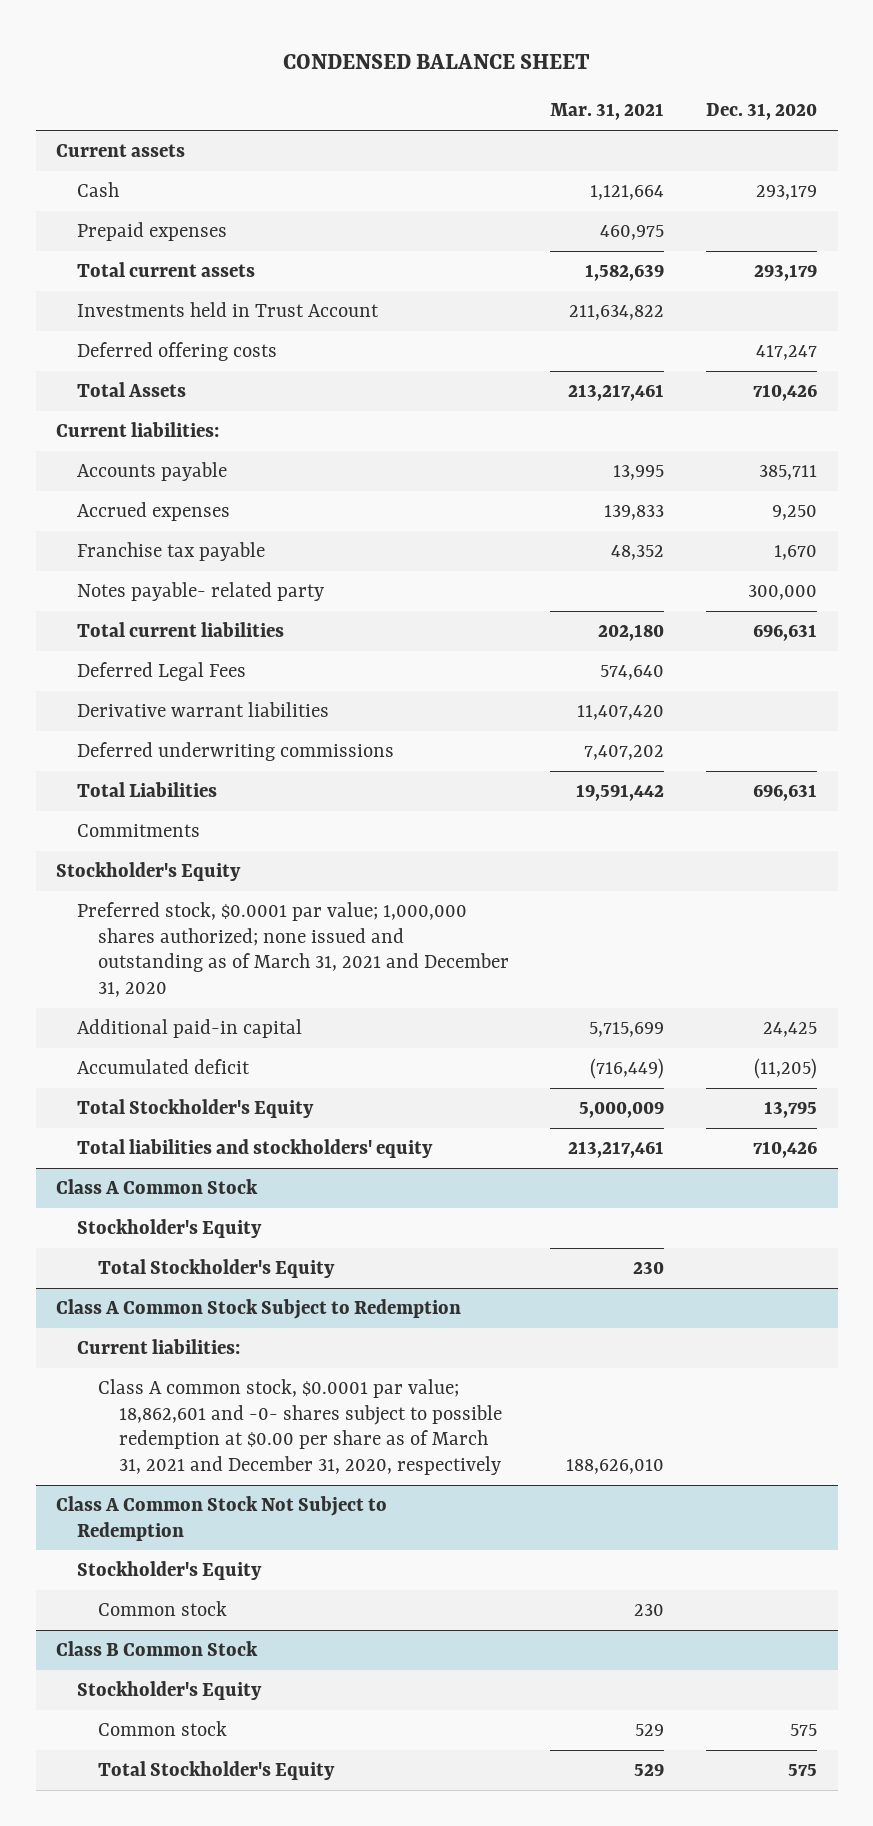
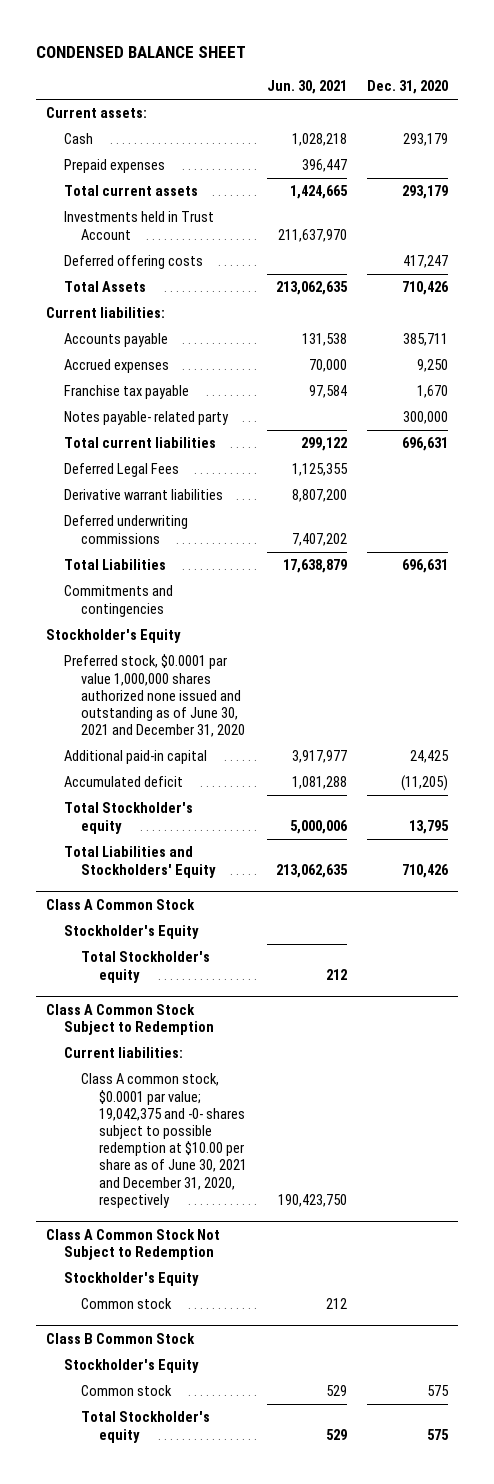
[550,103,665,121] Mar. 31, 2021 -> none
none -> [267,80,348,95] Jun. 30, 2021
[56,143,186,157] Current assets -> [45,107,147,119] Current assets:
[77,823,201,837] Commitments -> [63,585,173,617] Commitments and contingencies
[77,901,509,997] Preferred stock, $0.0001 par value; 1,000,000 shares authorized; none issued and outstanding as of March 31, 2021 and December 31, 2020 -> [63,654,246,738] Preferred stock, $0.0001 par value 1,000,000 shares authorized none issued and outstanding as of June 30, 2021 and December 31, 2020
[77,1098,315,1118] Total Stockholder's Equity -> [63,802,193,834] Total Stockholder's equity
[77,1138,434,1158] Total liabilities and stockholders' equity -> [63,846,217,878] Total Liabilities and Stockholders' Equity
[97,1258,335,1278] Total Stockholder's Equity -> [81,951,211,983] Total Stockholder's equity
[97,1378,502,1475] Class A common stock, $0.0001 par value; 18,862,601 and -0- shares subject to possible redemption at $0.00 per share as of March 31, 2021 and December 31, 2020, respectively -> [81,1073,248,1208] Class A common stock, $0.0001 par value; 19,042,375 and -0- shares subject to possible redemption at $10.00 per share as of June 30, 2021 and December 31, 2020, respectively
[97,1760,335,1780] Total Stockholder's Equity -> [81,1411,211,1443] Total Stockholder's equity

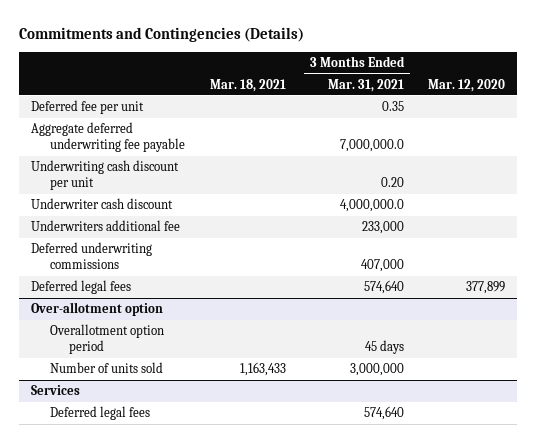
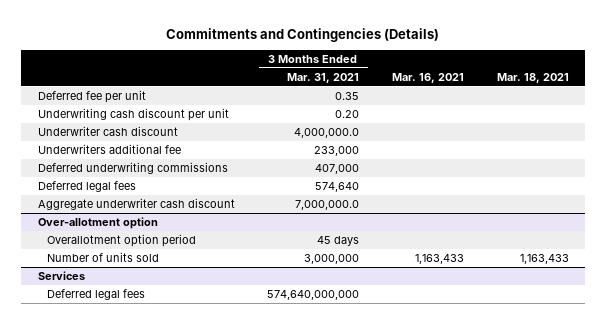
[428,78,506,92] Mar. 12, 2020 -> none
none -> [392,72,465,83] Mar. 16, 2021
[30,122,186,153] Aggregate deferred underwriting fee payable -> none
none -> [37,198,235,211] Aggregate underwriter cash discount
[363,406,404,421] 574,640 -> [267,290,360,301] 574,640,000,000

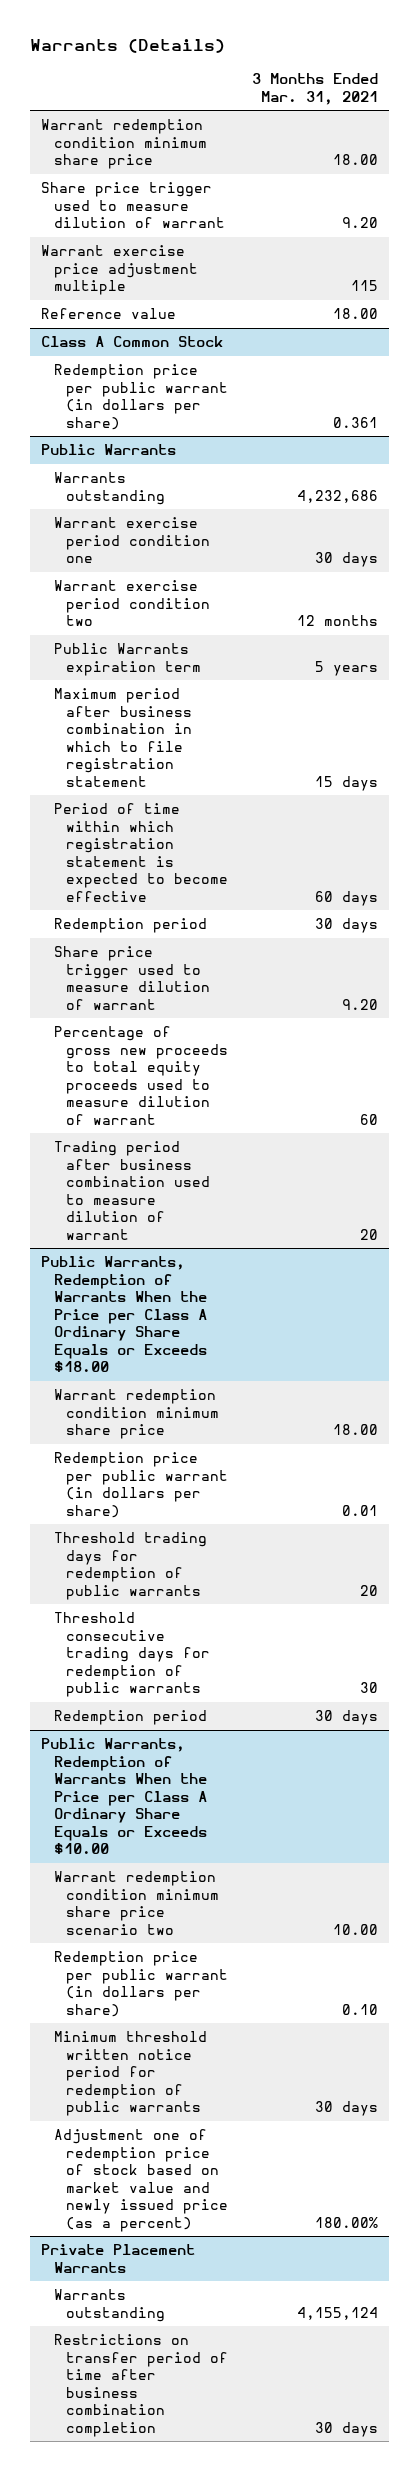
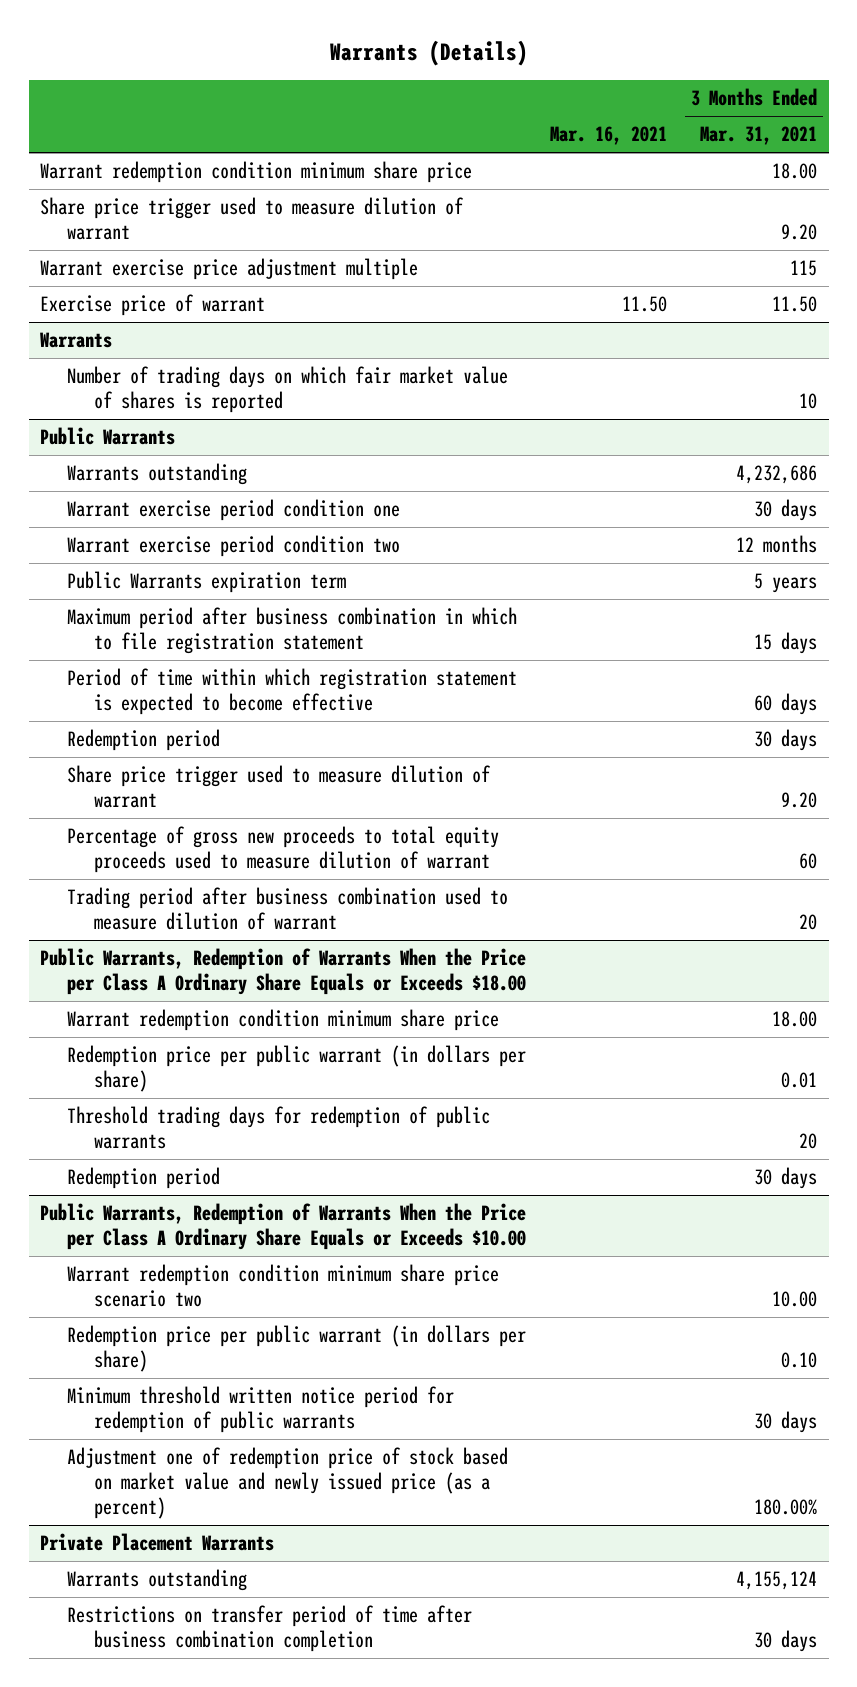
none -> [550,126,668,146] Mar. 16, 2021
[41,308,177,320] Reference value -> none
[41,336,224,348] Class A Common Stock -> none
[53,364,229,430] Redemption price per public warrant (in dollars per share) -> none
none -> [40,294,266,317] Exercise price of warrant
none -> [40,332,113,349] Warrants
none -> [67,366,509,414] Number of trading days on which fair market value of shares is reported
[53,1612,211,1698] Threshold consecutive trading days for redemption of public warrants -> none

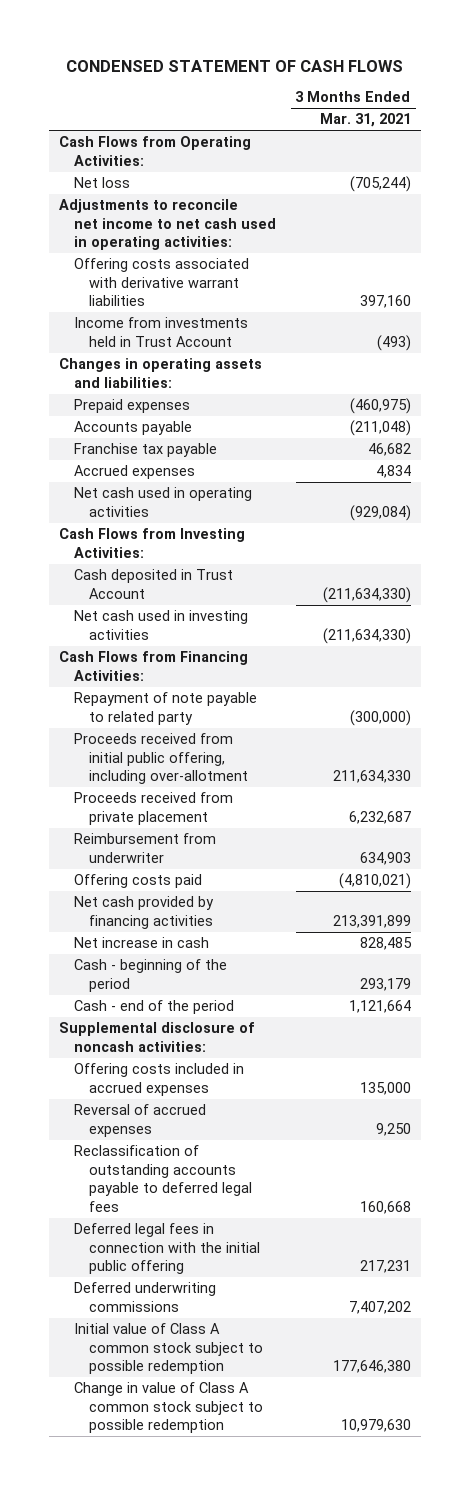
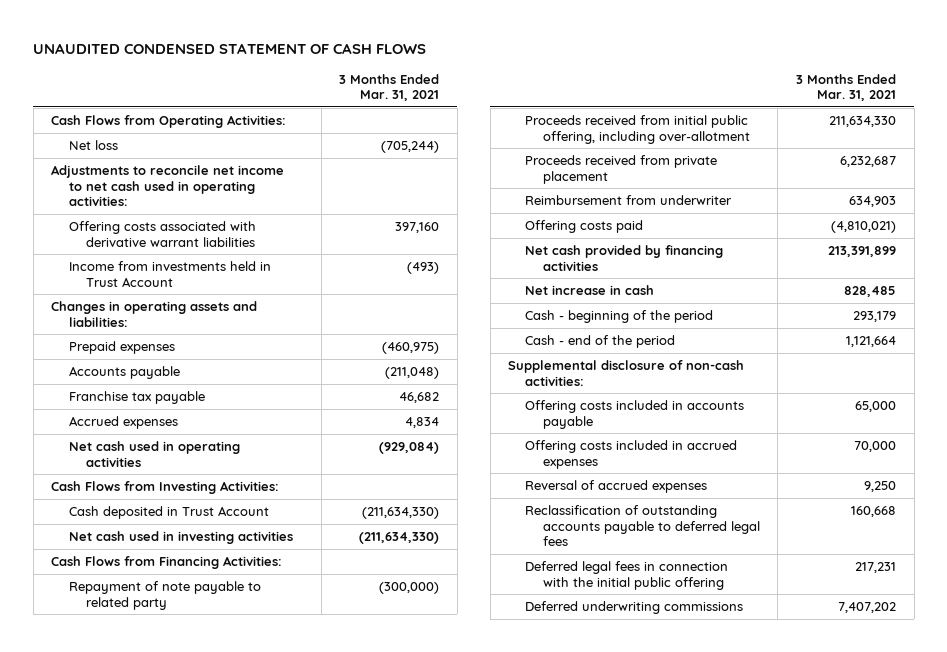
[65,59,403,72] CONDENSED STATEMENT OF CASH FLOWS -> [33,42,427,54] UNAUDITED CONDENSED STATEMENT OF CASH FLOWS
[59,1022,256,1052] Supplemental disclosure of noncash activities: -> [508,360,745,386] Supplemental disclosure of non-cash activities:
none -> [525,400,745,429] Offering costs included in accounts payable
[359,1081,411,1095] 135,000 -> [854,441,897,453] 70,000
[73,1323,263,1375] Initial value of Class A common stock subject to possible redemption -> none
[73,1382,263,1434] Change in value of Class A common stock subject to possible redemption -> none

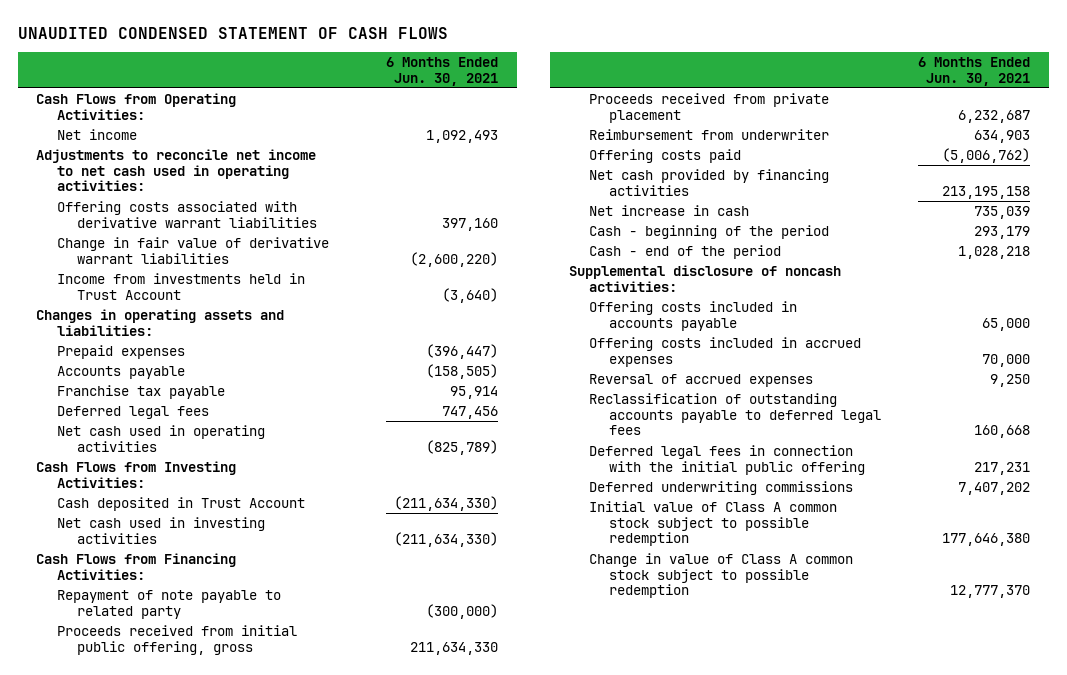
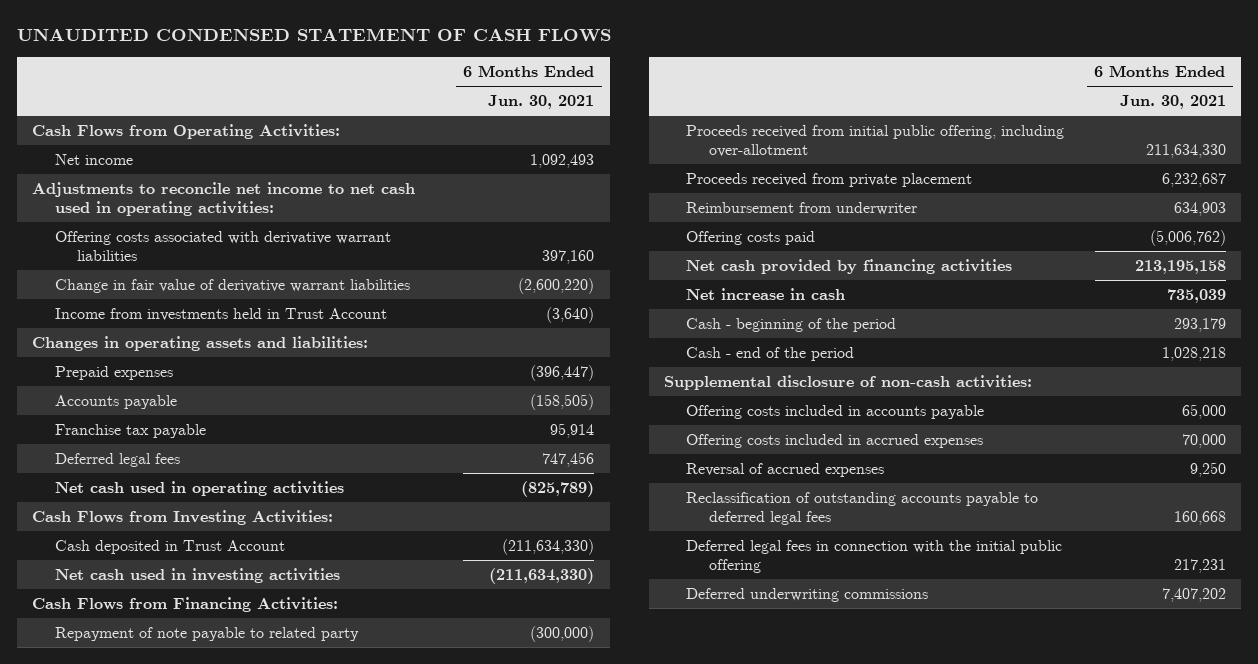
[56,624,297,655] Proceeds received from initial public offering, gross -> [686,124,1065,157] Proceeds received from initial public offering, including over-allotment
[568,264,841,292] Supplemental disclosure of noncash activities: -> [663,374,1032,390] Supplemental disclosure of non-cash activities:
[588,500,837,547] Initial value of Class A common stock subject to possible redemption -> none
[588,552,853,599] Change in value of Class A common stock subject to possible redemption -> none

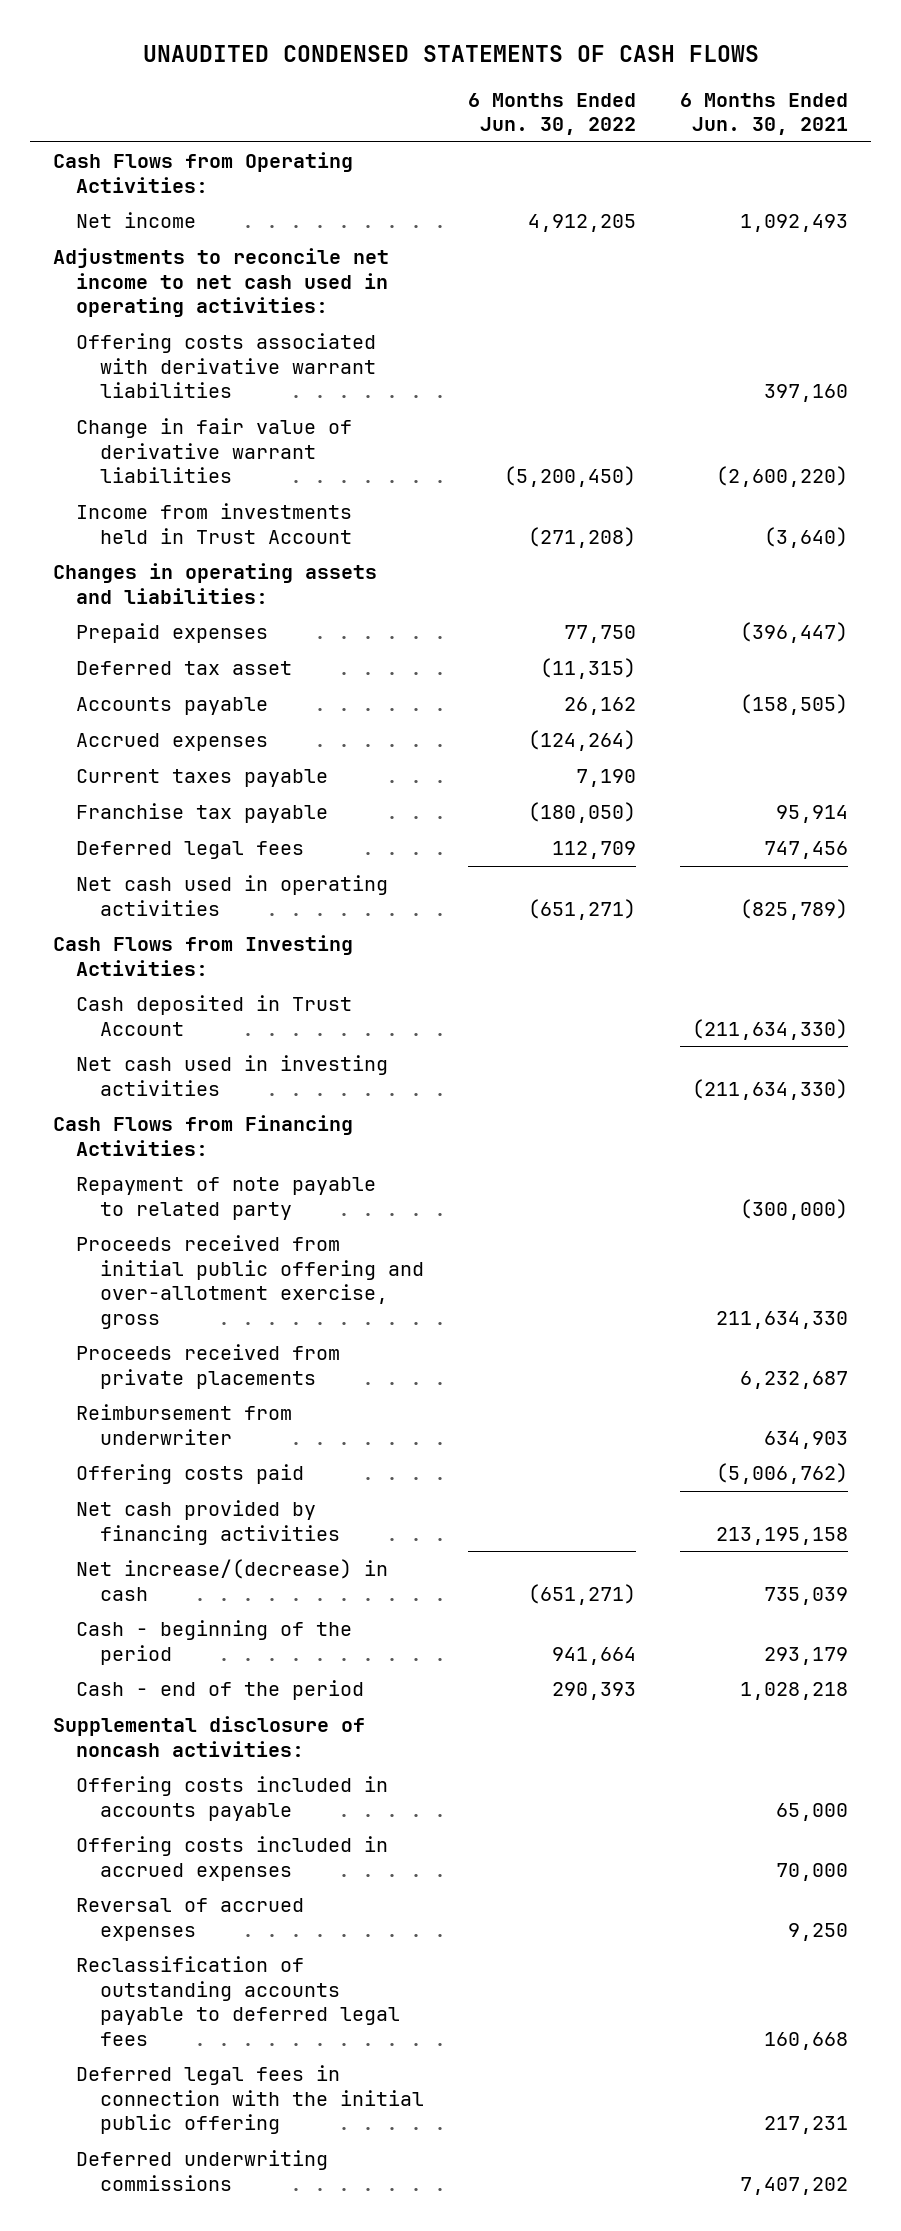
[17,28,612,43] UNAUDITED CONDENSED STATEMENT OF CASH FLOWS -> [142,44,759,62] UNAUDITED CONDENSED STATEMENTS OF CASH FLOWS
none -> [468,93,637,136] 6 Months Ended Jun. 30, 2022
none -> [76,661,293,676] Deferred tax asset
none -> [76,733,269,752] Accrued expenses
none -> [76,769,329,788] Current taxes payable
[686,124,1065,157] Proceeds received from initial public offering, including over-allotment -> [76,1235,424,1329] Proceeds received from initial public offering and over-allotment exercise, gross
[686,172,973,187] Proceeds received from private placement -> [76,1344,341,1389] Proceeds received from private placements
[686,287,846,300] Net increase in cash -> [76,1559,389,1601] Net increase/(decrease) in cash
[663,374,1032,390] Supplemental disclosure of non-cash activities: -> [52,1716,365,1757] Supplemental disclosure of noncash activities:

